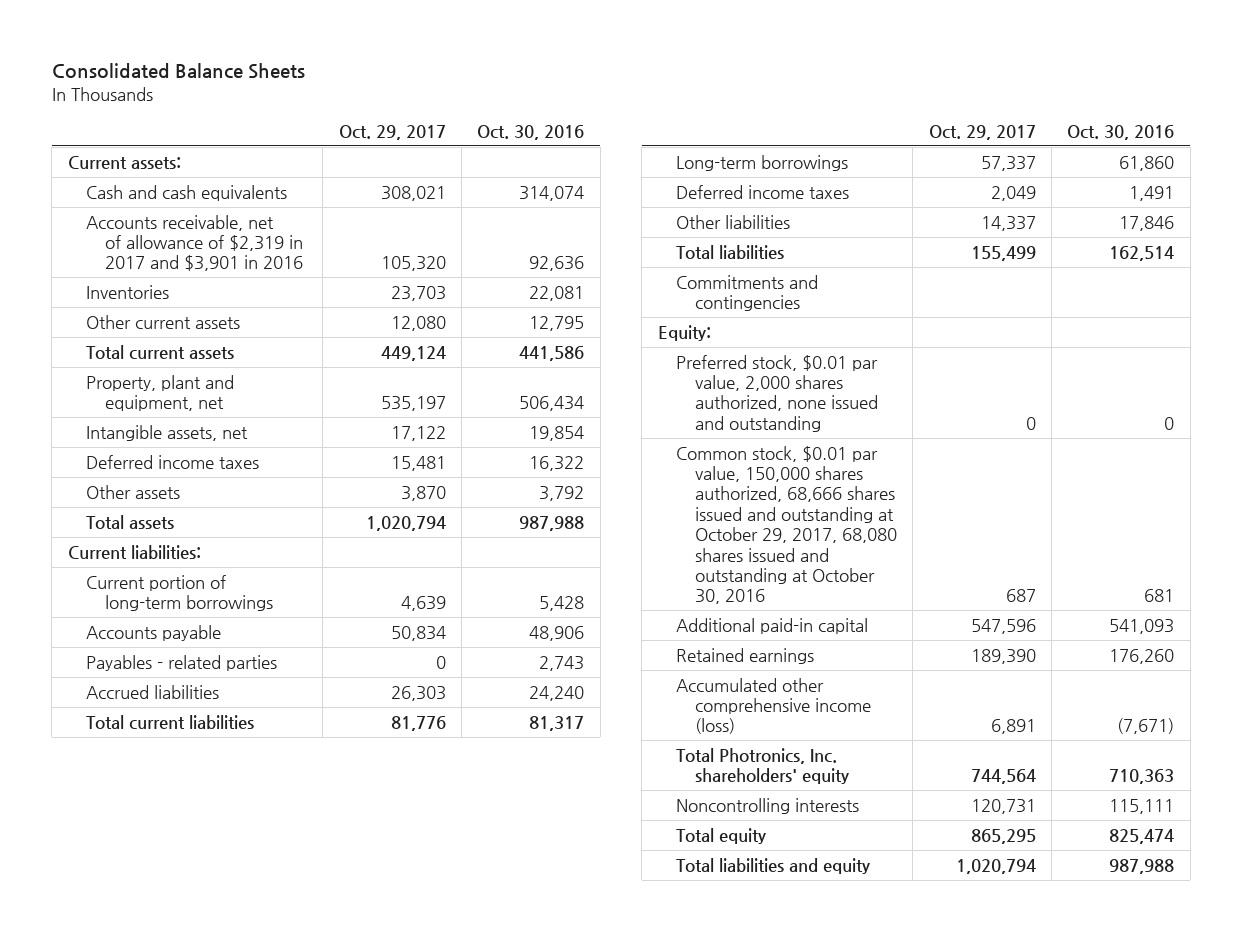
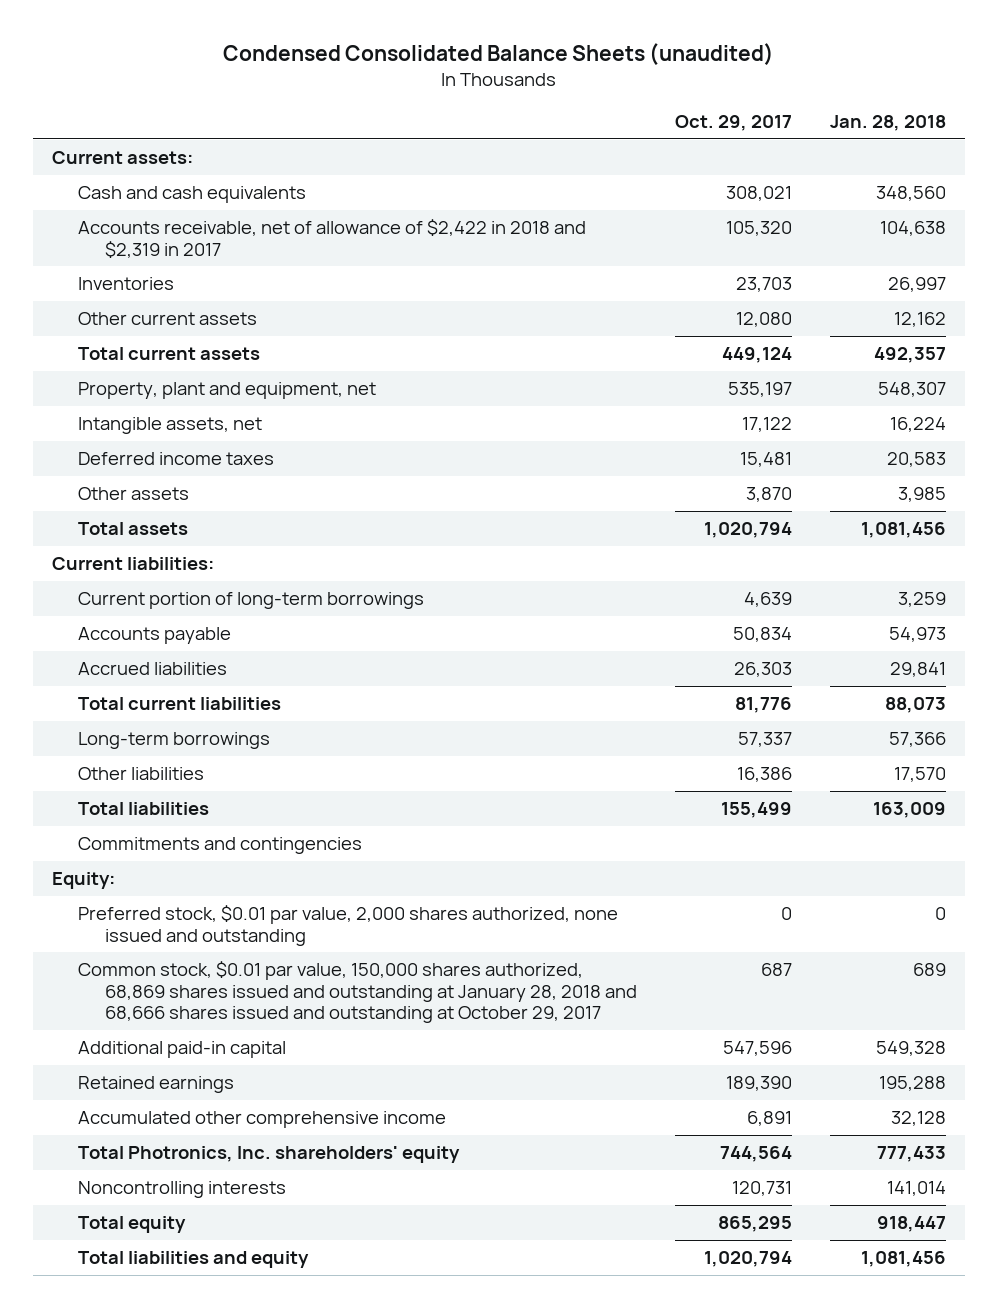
[51,63,305,80] Consolidated Balance Sheets -> [222,43,774,66] Condensed Consolidated Balance Sheets (unaudited)
[477,124,585,140] Oct. 30, 2016 -> none
none -> [829,115,946,132] Jan. 28, 2018
[86,214,303,272] Accounts receivable, net of allowance of $2,319 in 2017 and $3,901 in 2016 -> [78,219,587,258] Accounts receivable, net of allowance of $2,422 in 2018 and $2,319 in 2017
[86,654,278,671] Payables - related parties -> none
[676,184,850,199] Deferred income taxes -> none
[980,215,1036,231] 14,337 -> [736,767,792,783] 16,386
[676,445,897,605] Common stock, $0.01 par value, 150,000 shares authorized, 68,666 shares issued and outstanding at October 29, 2017, 68,080 shares issued and outstanding at October 30, 2016 -> [78,961,638,1024] Common stock, $0.01 par value, 150,000 shares authorized, 68,869 shares issued and outstanding at January 28, 2018 and 68,666 shares issued and outstanding at October 29, 2017
[676,677,871,735] Accumulated other comprehensive income (loss) -> [78,1111,447,1129] Accumulated other comprehensive income

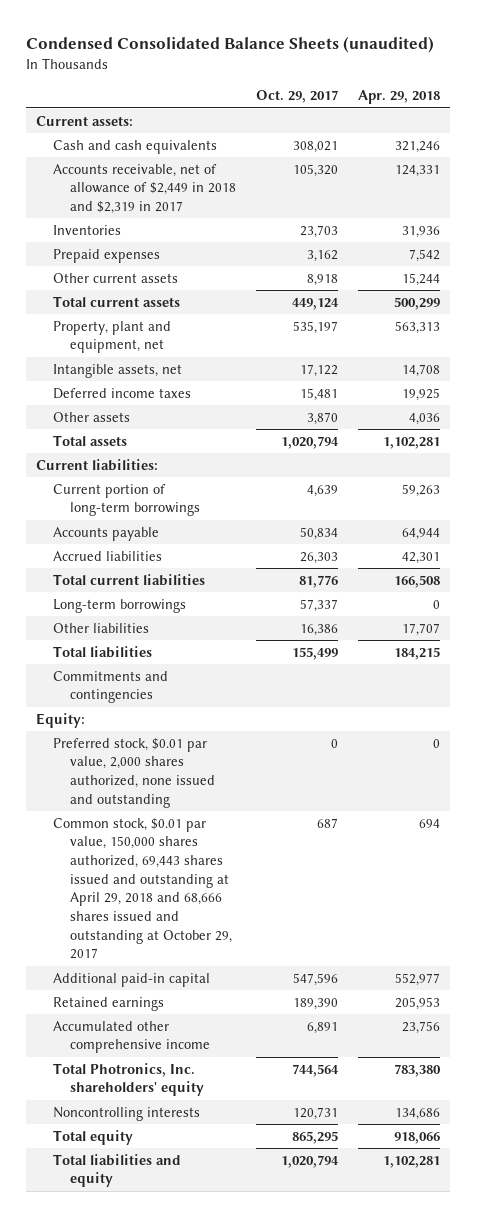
[829,115,946,132] Jan. 28, 2018 -> none
none -> [358,90,441,105] Apr. 29, 2018
[78,219,587,258] Accounts receivable, net of allowance of $2,422 in 2018 and $2,319 in 2017 -> [53,163,237,215] Accounts receivable, net of allowance of $2,449 in 2018 and $2,319 in 2017
none -> [53,248,161,263] Prepaid expenses
[735,312,792,328] 12,080 -> [307,273,339,286] 8,918
[78,961,638,1024] Common stock, $0.01 par value, 150,000 shares authorized, 68,869 shares issued and outstanding at January 28, 2018 and 68,666 shares issued and outstanding at October 29, 2017 -> [53,817,233,960] Common stock, $0.01 par value, 150,000 shares authorized, 69,443 shares issued and outstanding at April 29, 2018 and 68,666 shares issued and outstanding at October 29, 2017

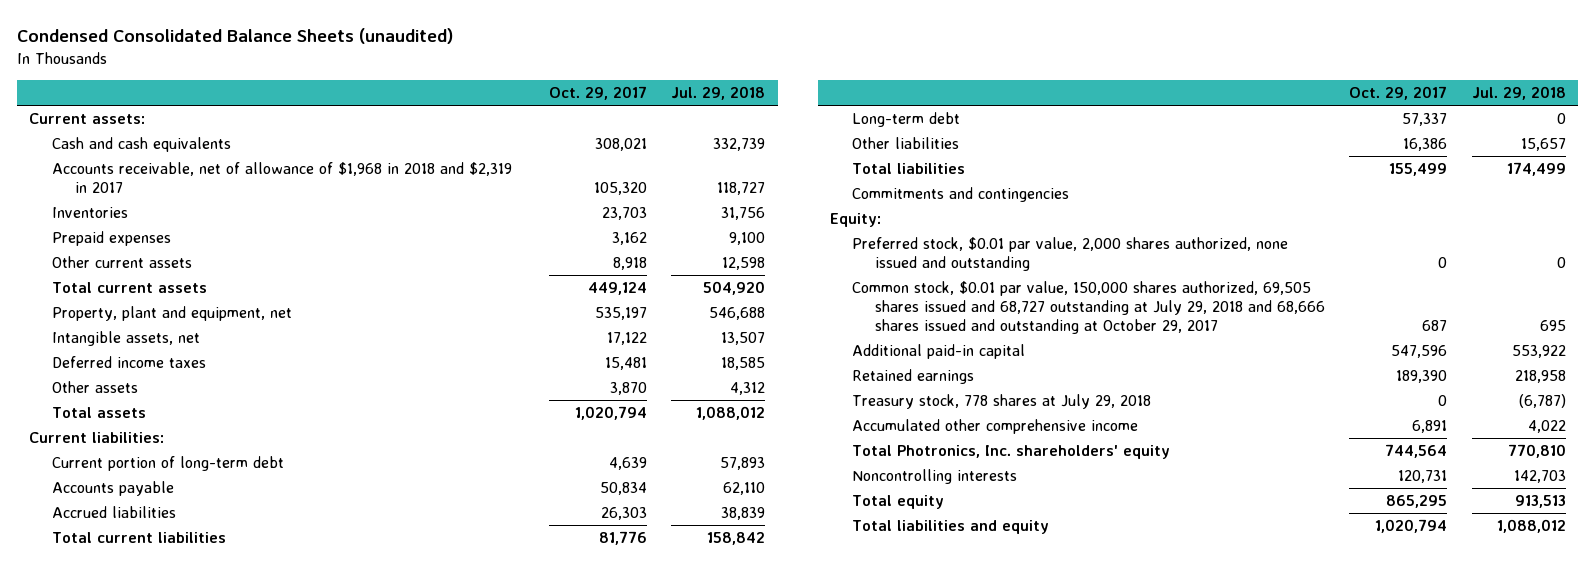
[358,90,441,105] Apr. 29, 2018 -> none
none -> [671,85,766,100] Jul. 29, 2018
[53,163,237,215] Accounts receivable, net of allowance of $2,449 in 2018 and $2,319 in 2017 -> [52,162,513,193] Accounts receivable, net of allowance of $1,968 in 2018 and $2,319 in 2017
[53,483,201,517] Current portion of long-term borrowings -> [52,456,285,472] Current portion of long-term debt
[53,598,187,613] Long-term borrowings -> [852,112,961,128] Long-term debt
[53,817,233,960] Common stock, $0.01 par value, 150,000 shares authorized, 69,443 shares issued and outstanding at April 29, 2018 and 68,666 shares issued and outstanding at October 29, 2017 -> [852,281,1325,334] Common stock, $0.01 par value, 150,000 shares authorized, 69,505 shares issued and 68,727 outstanding at July 29, 2018 and 68,666 shares issued and outstanding at October 29, 2017
none -> [852,394,1152,410] Treasury stock, 778 shares at July 29, 2018

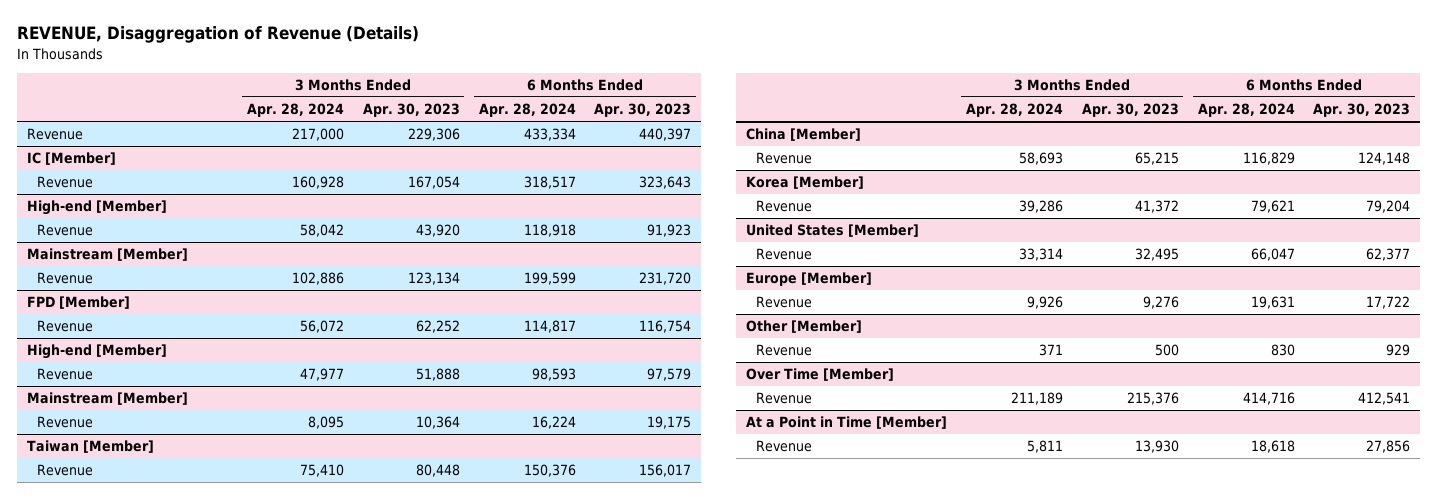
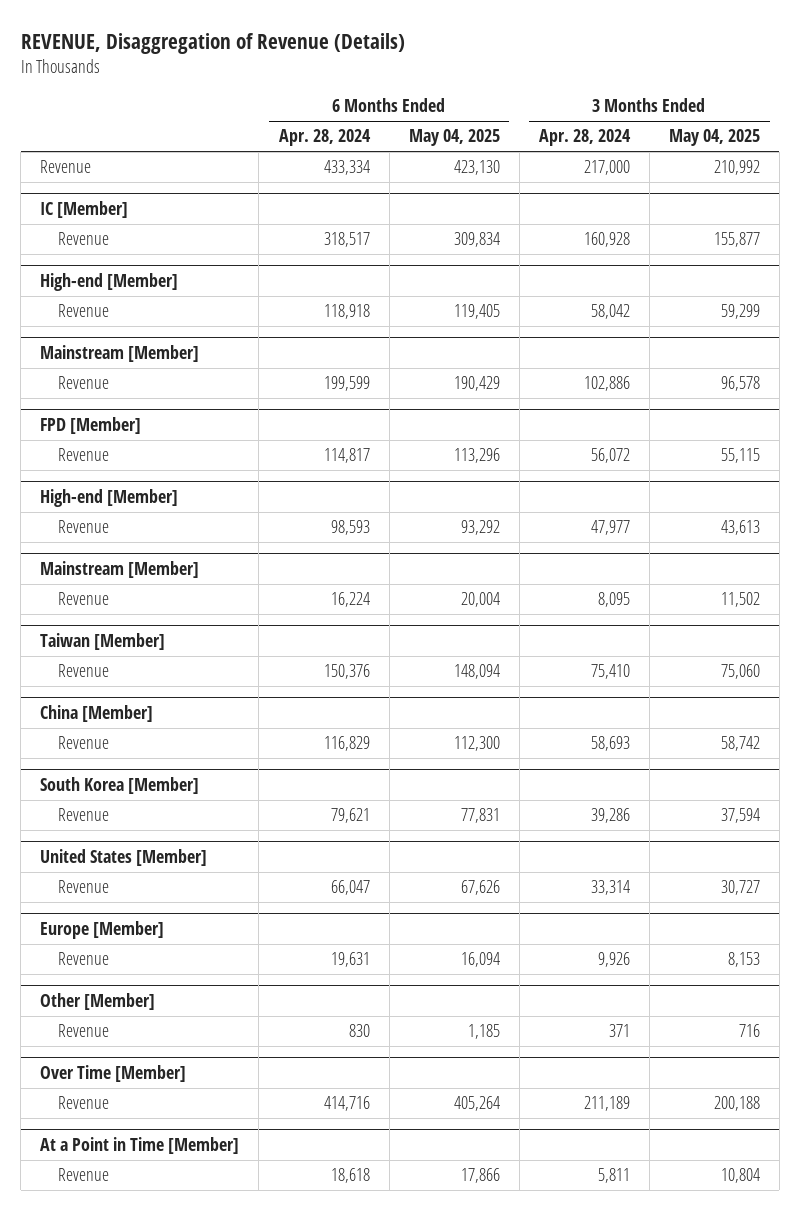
[362,103,460,118] Apr. 30, 2023 -> none
[594,103,692,118] Apr. 30, 2023 -> none
none -> [408,129,500,147] May 04, 2025
none -> [668,129,760,147] May 04, 2025
[745,176,864,190] Korea [Member] -> [40,777,200,795] South Korea [Member]

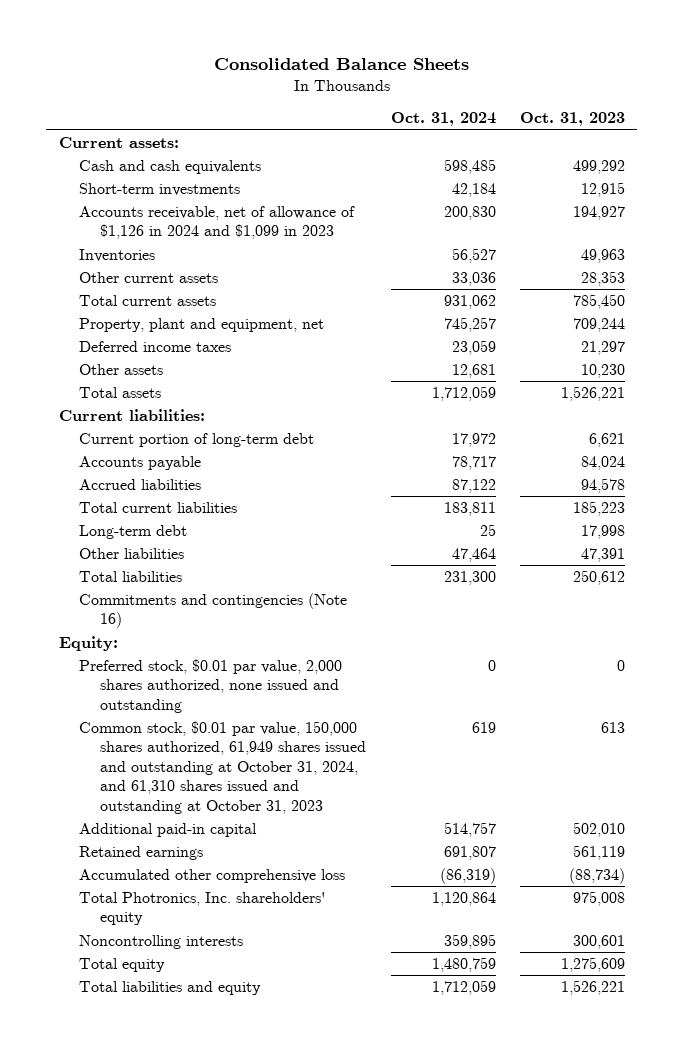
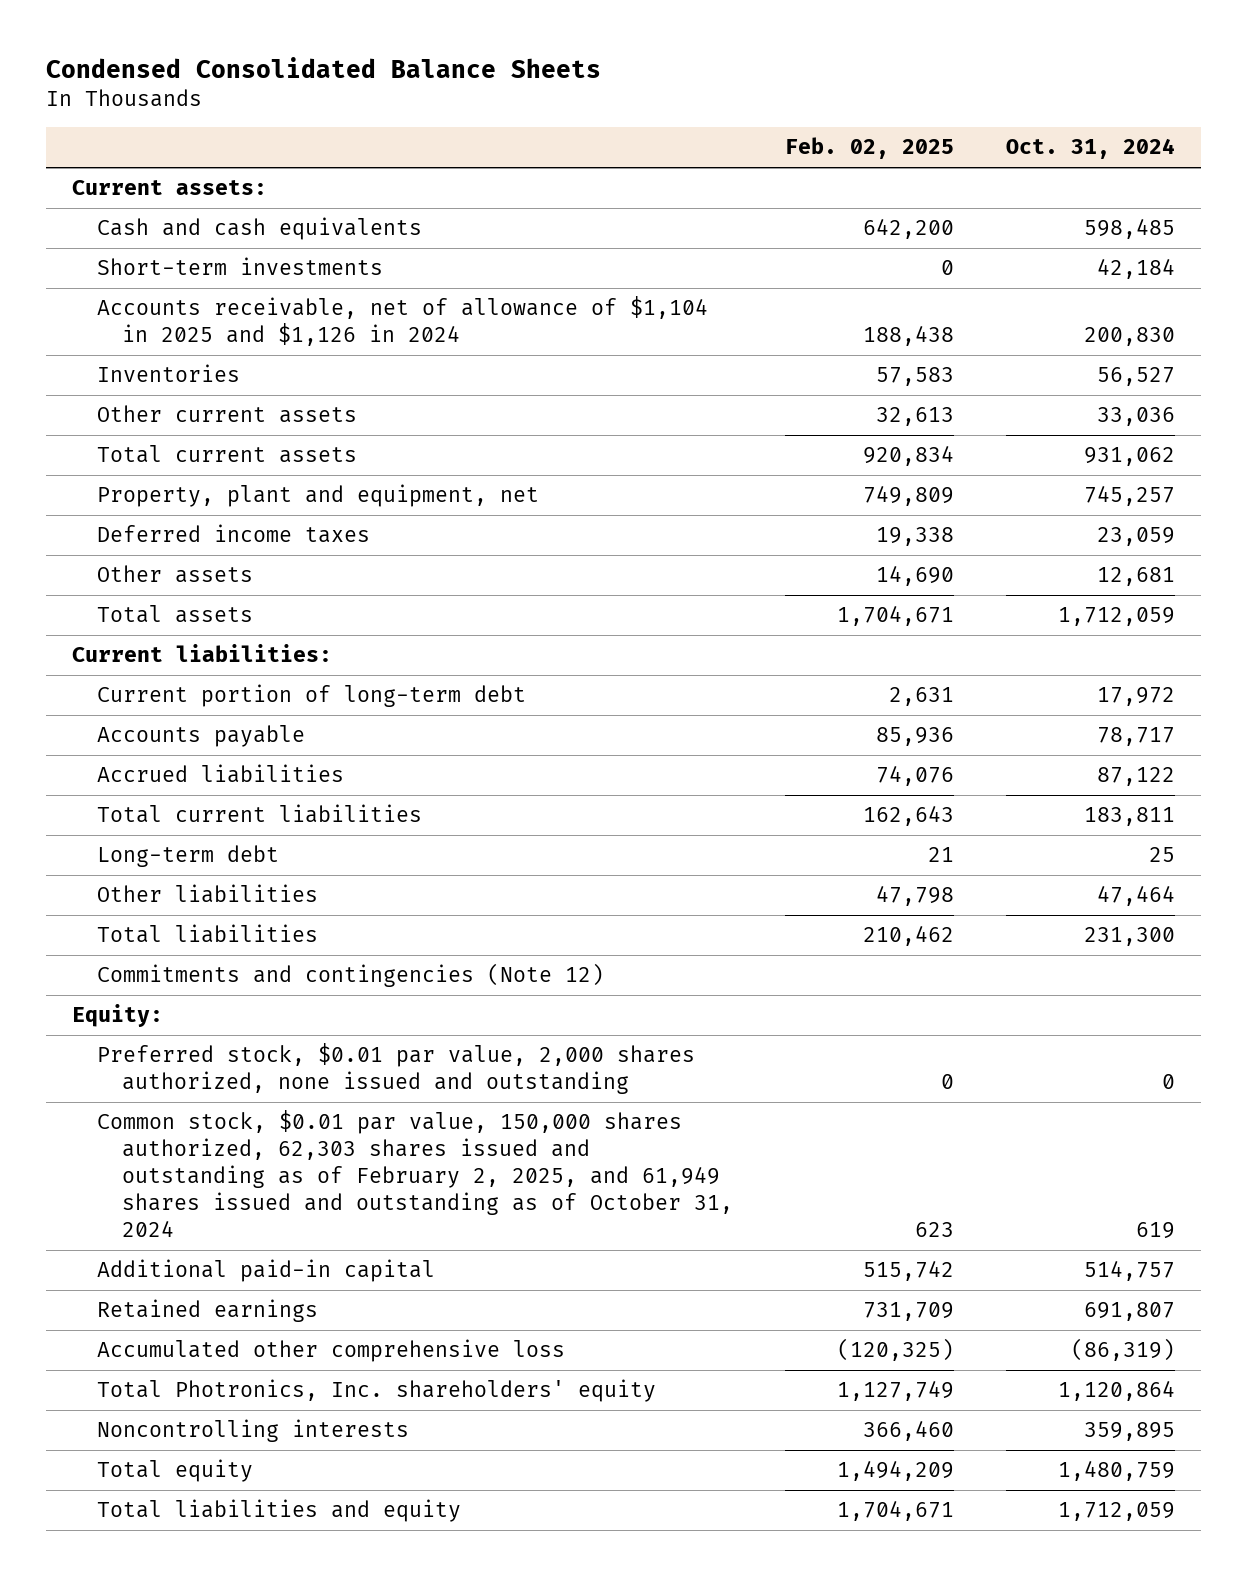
[213,58,469,71] Consolidated Balance Sheets -> [45,56,601,78] Condensed Consolidated Balance Sheets
[519,112,625,127] Oct. 31, 2023 -> none
none -> [785,137,955,160] Feb. 02, 2025
[79,205,356,240] Accounts receivable, net of allowance of $1,126 in 2024 and $1,099 in 2023 -> [96,296,708,347] Accounts receivable, net of allowance of $1,104 in 2025 and $1,126 in 2024
[79,592,348,629] Commitments and contingencies (Note 16) -> [96,963,604,988] Commitments and contingencies (Note 12)
[79,720,367,814] Common stock, $0.01 par value, 150,000 shares authorized, 61,949 shares issued and outstanding at October 31, 2024, and 61,310 shares issued and outstanding at October 31, 2023 -> [96,1110,734,1237] Common stock, $0.01 par value, 150,000 shares authorized, 62,303 shares issued and outstanding as of February 2, 2025, and 61,949 shares issued and outstanding as of October 31, 2024

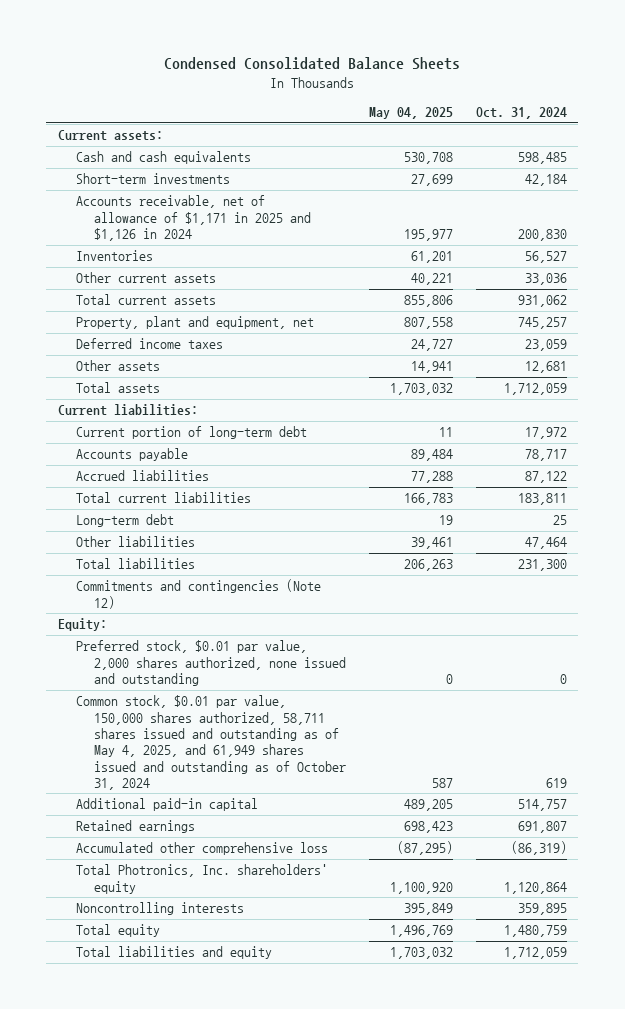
[785,137,955,160] Feb. 02, 2025 -> none
none -> [368,106,453,119] May 04, 2025
[96,296,708,347] Accounts receivable, net of allowance of $1,104 in 2025 and $1,126 in 2024 -> [75,195,311,242] Accounts receivable, net of allowance of $1,171 in 2025 and $1,126 in 2024
[96,1110,734,1237] Common stock, $0.01 par value, 150,000 shares authorized, 62,303 shares issued and outstanding as of February 2, 2025, and 61,949 shares issued and outstanding as of October 31, 2024 -> [75,695,346,790] Common stock, $0.01 par value, 150,000 shares authorized, 58,711 shares issued and outstanding as of May 4, 2025, and 61,949 shares issued and outstanding as of October 31, 2024

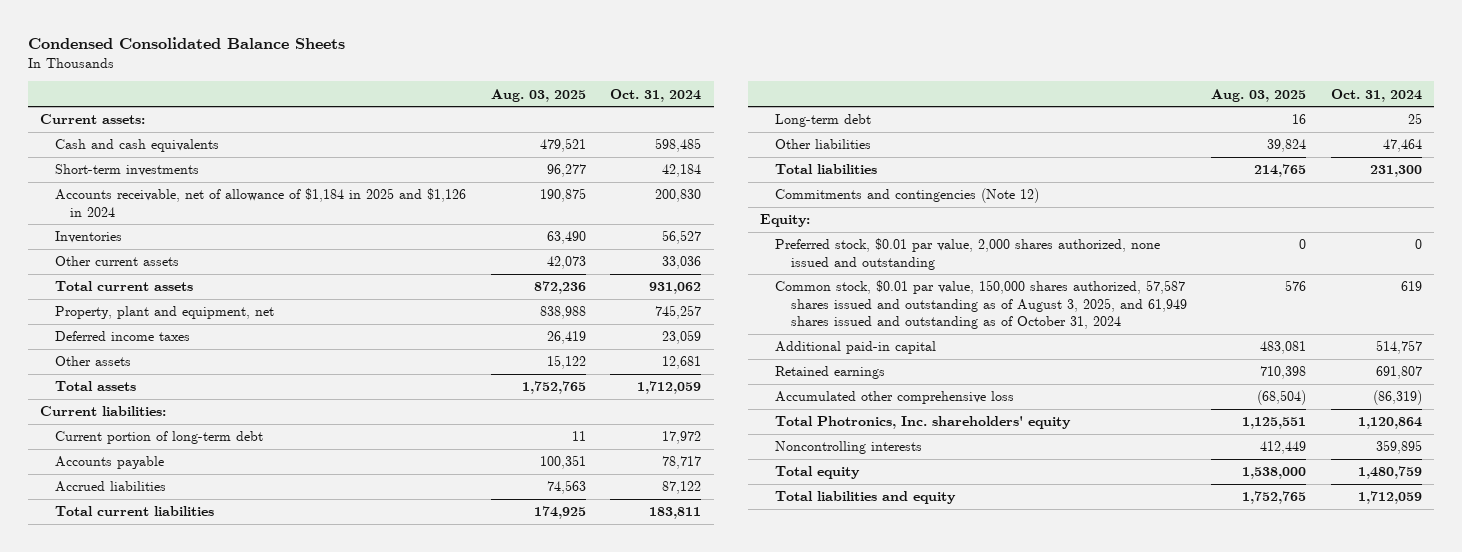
[368,106,453,119] May 04, 2025 -> none
none -> [490,88,586,102] Aug. 03, 2025
[75,195,311,242] Accounts receivable, net of allowance of $1,171 in 2025 and $1,126 in 2024 -> [55,188,467,217] Accounts receivable, net of allowance of $1,184 in 2025 and $1,126 in 2024
[75,695,346,790] Common stock, $0.01 par value, 150,000 shares authorized, 58,711 shares issued and outstanding as of May 4, 2025, and 61,949 shares issued and outstanding as of October 31, 2024 -> [775,280,1187,330] Common stock, $0.01 par value, 150,000 shares authorized, 57,587 shares issued and outstanding as of August 3, 2025, and 61,949 shares issued and outstanding as of October 31, 2024

